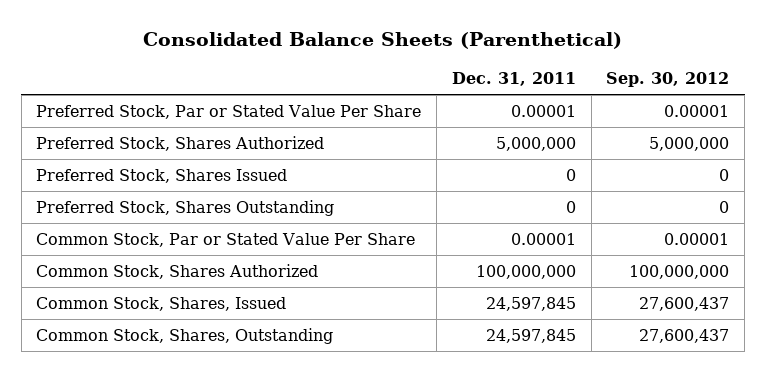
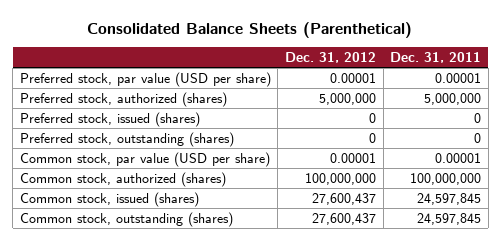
[606,71,730,87] Sep. 30, 2012 -> none
none -> [284,52,376,64] Dec. 31, 2012
[36,104,422,119] Preferred Stock, Par or Stated Value Per Share -> [19,71,271,87] Preferred stock, par value (USD per share)
[36,135,325,151] Preferred Stock, Shares Authorized -> [19,91,227,107] Preferred stock, authorized (shares)
[36,168,288,183] Preferred Stock, Shares Issued -> [19,111,200,127] Preferred stock, issued (shares)
[36,199,335,216] Preferred Stock, Shares Outstanding -> [19,131,234,147] Preferred stock, outstanding (shares)
[36,232,416,247] Common Stock, Par or Stated Value Per Share -> [19,151,270,167] Common stock, par value (USD per share)
[36,263,319,279] Common Stock, Shares Authorized -> [19,171,226,187] Common stock, authorized (shares)
[36,296,287,311] Common Stock, Shares, Issued -> [19,191,199,207] Common stock, issued (shares)
[36,327,334,344] Common Stock, Shares, Outstanding -> [19,211,233,227] Common stock, outstanding (shares)

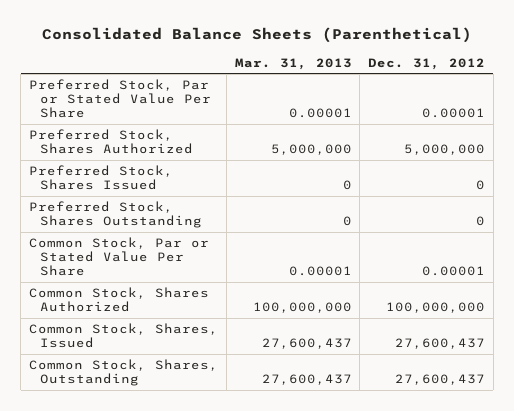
[390,52,482,64] Dec. 31, 2011 -> none
none -> [234,57,352,70] Mar. 31, 2013
[19,71,271,87] Preferred stock, par value (USD per share) -> [28,79,212,119] Preferred Stock, Par or Stated Value Per Share
[19,91,227,107] Preferred stock, authorized (shares) -> [28,129,194,155] Preferred Stock, Shares Authorized
[19,111,200,127] Preferred stock, issued (shares) -> [28,165,173,191] Preferred Stock, Shares Issued
[19,131,234,147] Preferred stock, outstanding (shares) -> [28,201,203,229] Preferred Stock, Shares Outstanding
[19,151,270,167] Common stock, par value (USD per share) -> [28,237,209,277] Common Stock, Par or Stated Value Per Share
[19,171,226,187] Common stock, authorized (shares) -> [28,287,209,313] Common Stock, Shares Authorized
[19,191,199,207] Common stock, issued (shares) -> [28,323,218,349] Common Stock, Shares, Issued
[19,211,233,227] Common stock, outstanding (shares) -> [28,359,218,387] Common Stock, Shares, Outstanding

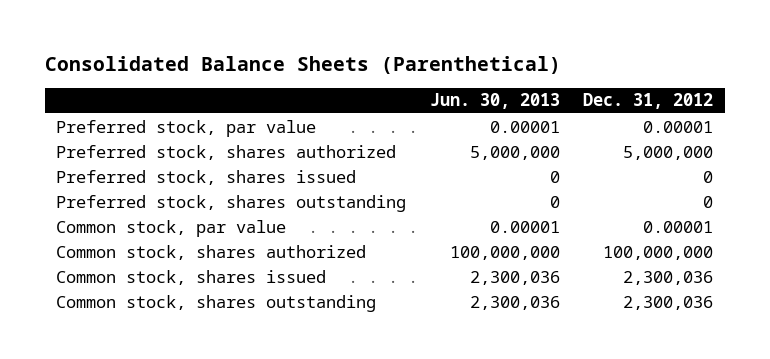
[234,57,352,70] Mar. 31, 2013 -> none
none -> [429,93,560,110] Jun. 30, 2013
[28,79,212,119] Preferred Stock, Par or Stated Value Per Share -> [56,119,317,137] Preferred stock, par value
[28,129,194,155] Preferred Stock, Shares Authorized -> [56,144,397,160] Preferred stock, shares authorized
[28,165,173,191] Preferred Stock, Shares Issued -> [56,169,357,185] Preferred stock, shares issued
[28,201,203,229] Preferred Stock, Shares Outstanding -> [56,194,407,212] Preferred stock, shares outstanding
[28,237,209,277] Common Stock, Par or Stated Value Per Share -> [56,219,287,237] Common stock, par value
[28,287,209,313] Common Stock, Shares Authorized -> [56,244,367,260] Common stock, shares authorized
[28,323,218,349] Common Stock, Shares, Issued -> [56,269,327,285] Common stock, shares issued
[395,338,486,350] 27,600,437 -> [623,270,714,285] 2,300,036
[28,359,218,387] Common Stock, Shares, Outstanding -> [56,294,377,312] Common stock, shares outstanding
[395,374,486,386] 27,600,437 -> [623,295,714,310] 2,300,036

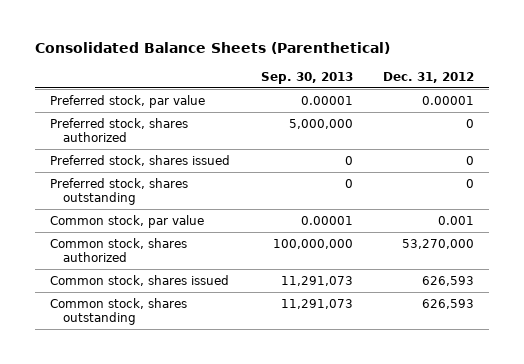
[429,93,560,110] Jun. 30, 2013 -> none
none -> [260,71,353,84] Sep. 30, 2013
[623,145,714,160] 5,000,000 -> [466,118,475,128] 0
[643,220,714,233] 0.00001 -> [438,215,475,225] 0.001
[603,245,714,260] 100,000,000 -> [402,238,475,249] 53,270,000
[623,270,714,285] 2,300,036 -> [422,275,475,286] 626,593
[623,295,714,310] 2,300,036 -> [422,298,475,309] 626,593

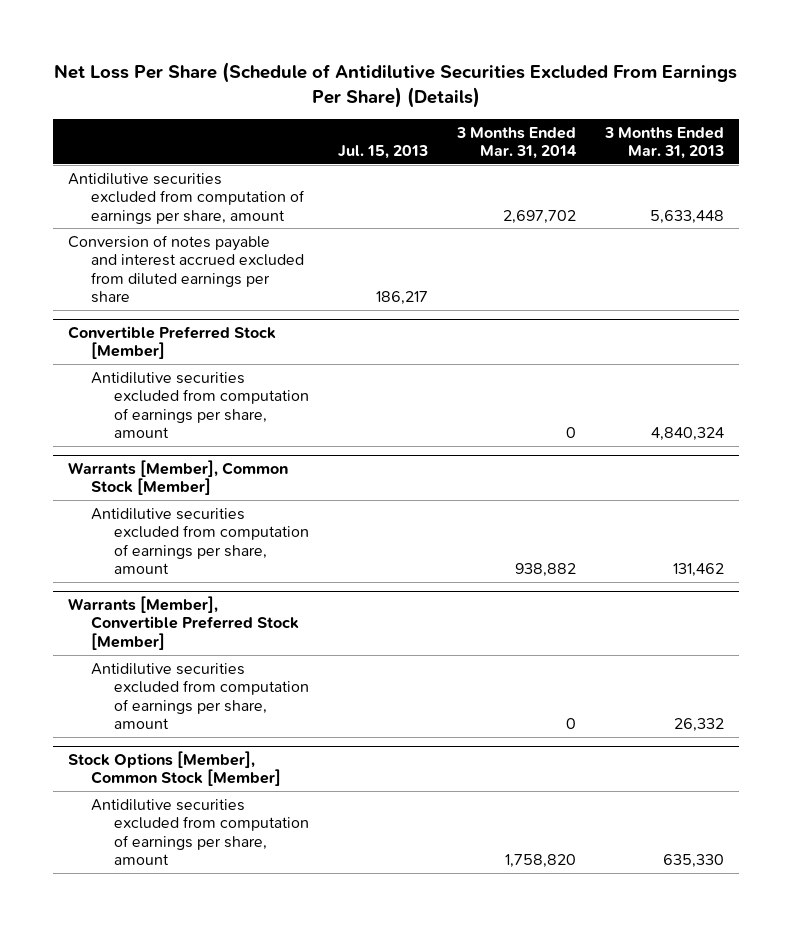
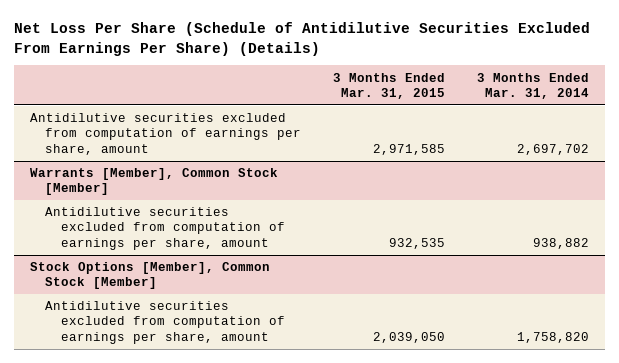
[337,144,428,159] Jul. 15, 2013 -> none
[604,126,725,159] 3 Months Ended Mar. 31, 2013 -> none
none -> [333,72,446,99] 3 Months Ended Mar. 31, 2015
[67,234,304,304] Conversion of notes payable and interest accrued excluded from diluted earnings per share -> none
[67,325,276,360] Convertible Preferred Stock [Member] -> none
[90,371,309,439] Antidilutive securities excluded from computation of earnings per share, amount -> none
[67,595,299,650] Warrants [Member], Convertible Preferred Stock [Member] -> none
[90,662,309,730] Antidilutive securities excluded from computation of earnings per share, amount -> none

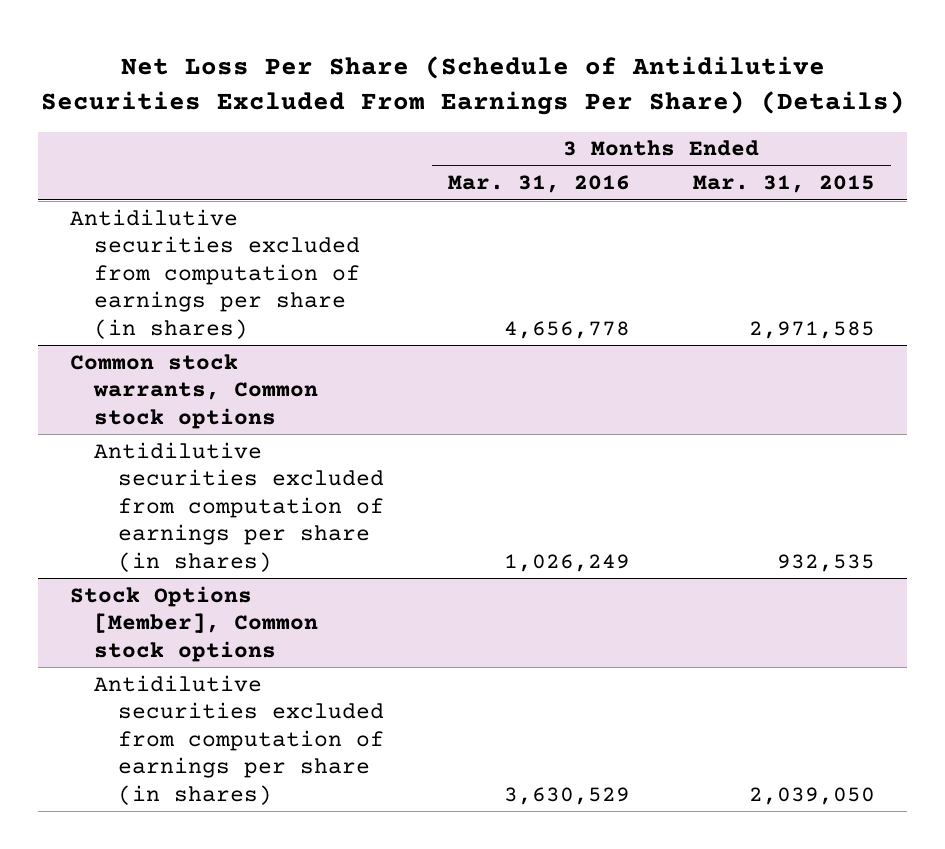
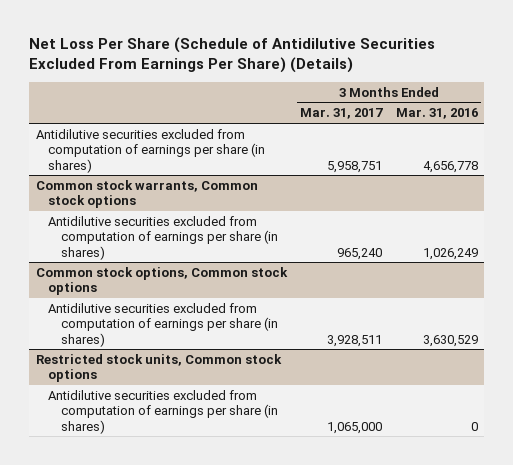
[692,175,875,194] Mar. 31, 2015 -> none
none -> [300,108,384,120] Mar. 31, 2017
[70,585,319,662] Stock Options [Member], Common stock options -> [35,266,288,296] Common stock options, Common stock options
none -> [35,353,282,383] Restricted stock units, Common stock options
none -> [48,389,278,434] Antidilutive securities excluded from computation of earnings per share (in shares)

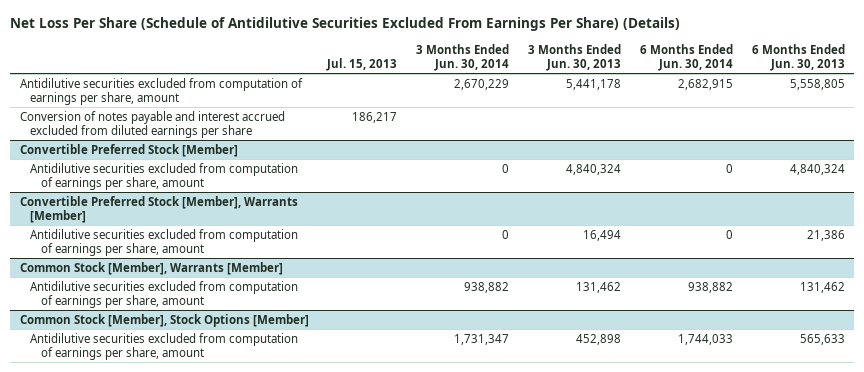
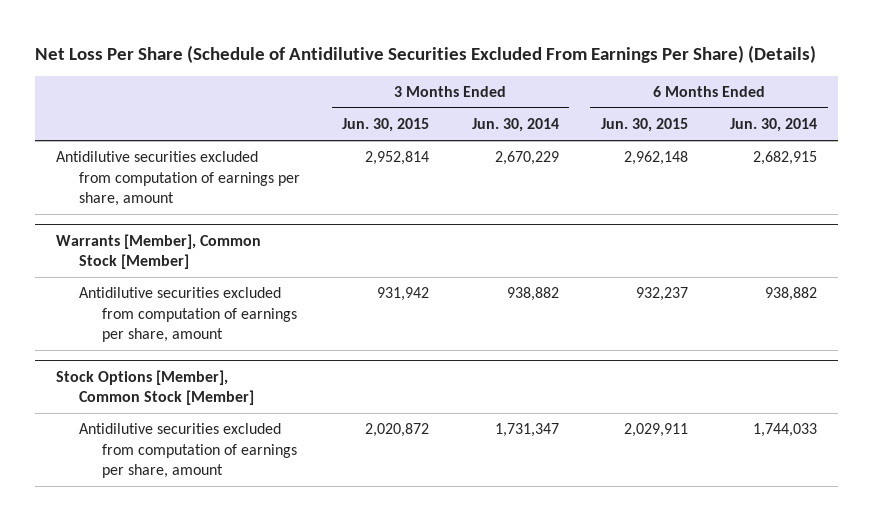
[326,57,398,71] Jul. 15, 2013 -> none
[528,43,622,71] 3 Months Ended Jun. 30, 2013 -> none
[751,43,845,71] 6 Months Ended Jun. 30, 2013 -> none
none -> [342,118,430,133] Jun. 30, 2015
none -> [600,118,688,133] Jun. 30, 2015
[19,110,285,138] Conversion of notes payable and interest accrued excluded from diluted earnings per share -> none
[19,143,238,157] Convertible Preferred Stock [Member] -> none
[30,162,299,190] Antidilutive securities excluded from computation of earnings per share, amount -> none
[19,195,298,223] Convertible Preferred Stock [Member], Warrants [Member] -> none
[30,228,299,256] Antidilutive securities excluded from computation of earnings per share, amount -> none
[19,261,283,275] Common Stock [Member], Warrants [Member] -> [55,233,261,269] Warrants [Member], Common Stock [Member]
[19,313,309,327] Common Stock [Member], Stock Options [Member] -> [55,369,255,405] Stock Options [Member], Common Stock [Member]

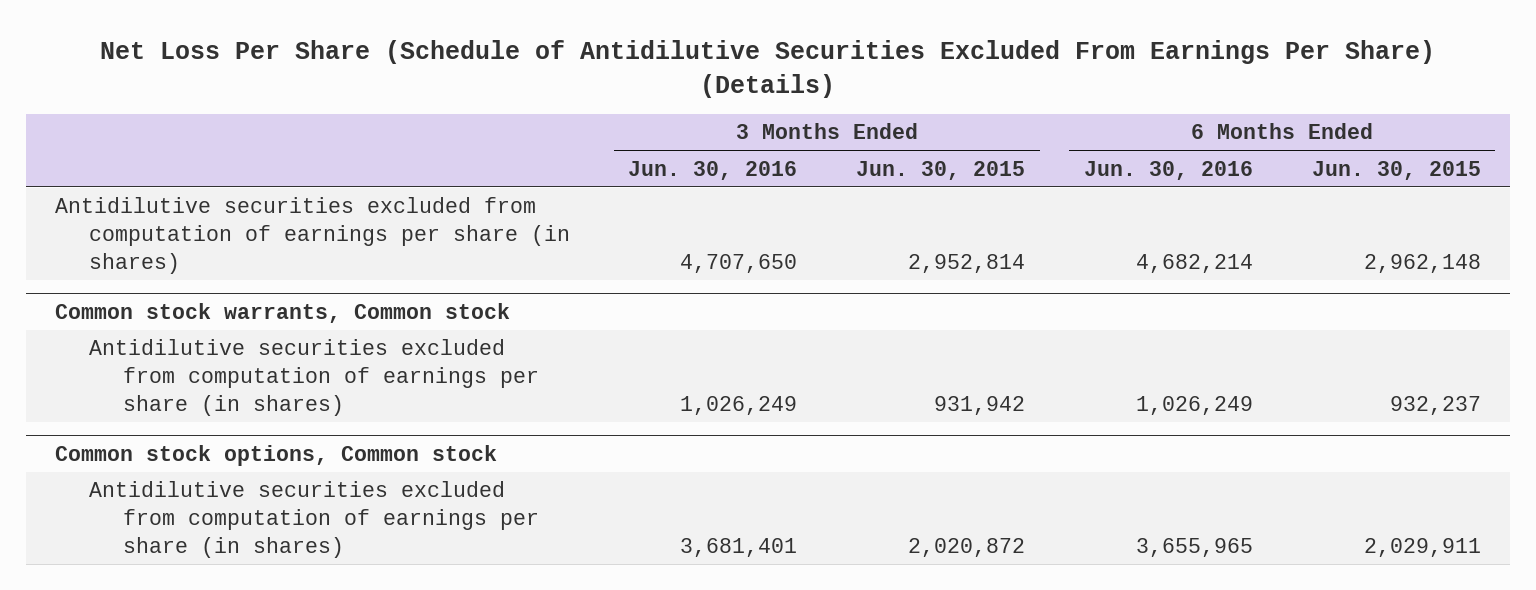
[471,118,559,133] Jun. 30, 2014 -> none
[729,118,817,133] Jun. 30, 2014 -> none
none -> [628,160,798,180] Jun. 30, 2016
none -> [1083,160,1253,180] Jun. 30, 2016
[55,151,301,207] Antidilutive securities excluded from computation of earnings per share, amount -> [54,197,570,275] Antidilutive securities excluded from computation of earnings per share (in shares)
[55,233,261,269] Warrants [Member], Common Stock [Member] -> [54,303,510,324] Common stock warrants, Common stock
[79,287,298,343] Antidilutive securities excluded from computation of earnings per share, amount -> [88,339,539,417] Antidilutive securities excluded from computation of earnings per share (in shares)
[55,369,255,405] Stock Options [Member], Common Stock [Member] -> [54,445,497,467] Common stock options, Common stock
[79,423,298,479] Antidilutive securities excluded from computation of earnings per share, amount -> [88,481,539,559] Antidilutive securities excluded from computation of earnings per share (in shares)

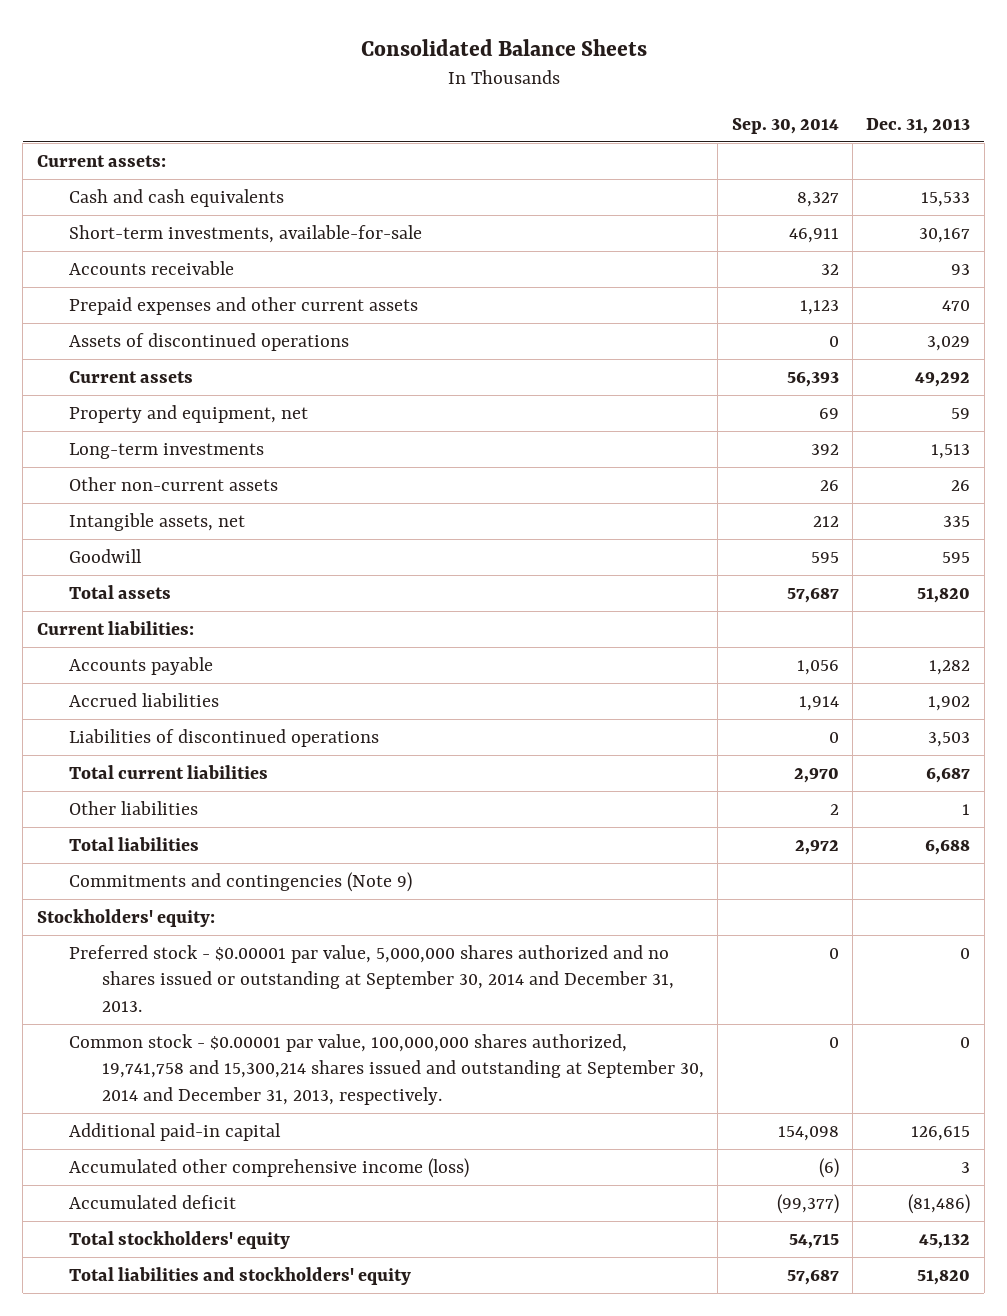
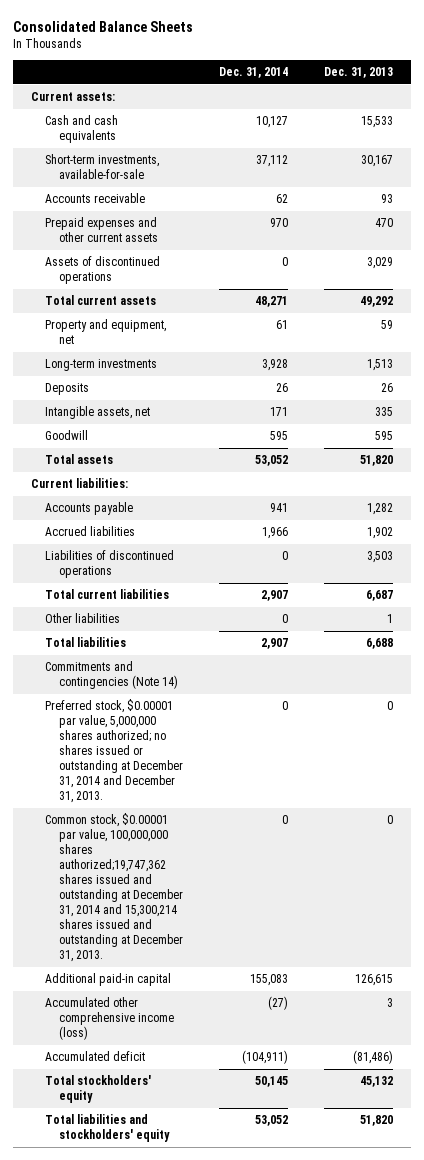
[731,117,839,134] Sep. 30, 2014 -> none
none -> [218,67,288,79] Dec. 31, 2014
[69,371,194,384] Current assets -> [45,295,157,306] Total current assets
[69,477,279,492] Other non-current assets -> none
none -> [45,383,90,396] Deposits
[36,909,215,928] Stockholders' equity: -> none
[69,872,413,893] Commitments and contingencies (Note 9) -> [45,661,178,690] Commitments and contingencies (Note 14)
[69,945,674,1012] Preferred stock - $0.00001 par value, 5,000,000 shares authorized and no shares issued or outstanding at September 30, 2014 and December 31, 2013. -> [45,699,183,804] Preferred stock, $0.00001 par value, 5,000,000 shares authorized; no shares issued or outstanding at December 31, 2014 and December 31, 2013.
[69,1034,704,1105] Common stock - $0.00001 par value, 100,000,000 shares authorized, 19,741,758 and 15,300,214 shares issued and outstanding at September 30, 2014 and December 31, 2013, respectively. -> [45,813,183,963] Common stock, $0.00001 par value, 100,000,000 shares authorized;19,747,362 shares issued and outstanding at December 31, 2014 and 15,300,214 shares issued and outstanding at December 31, 2013.

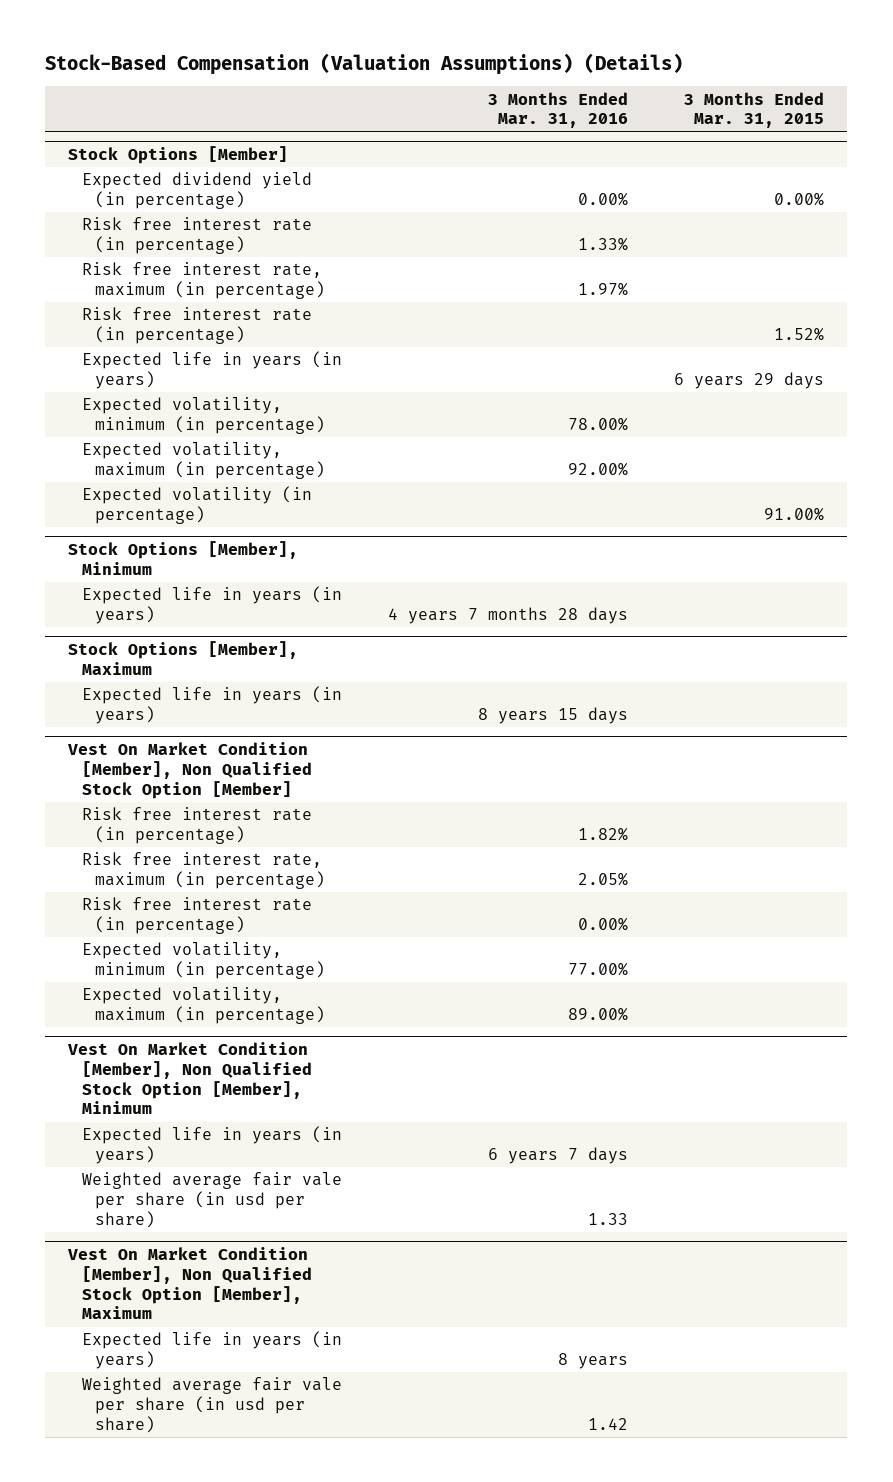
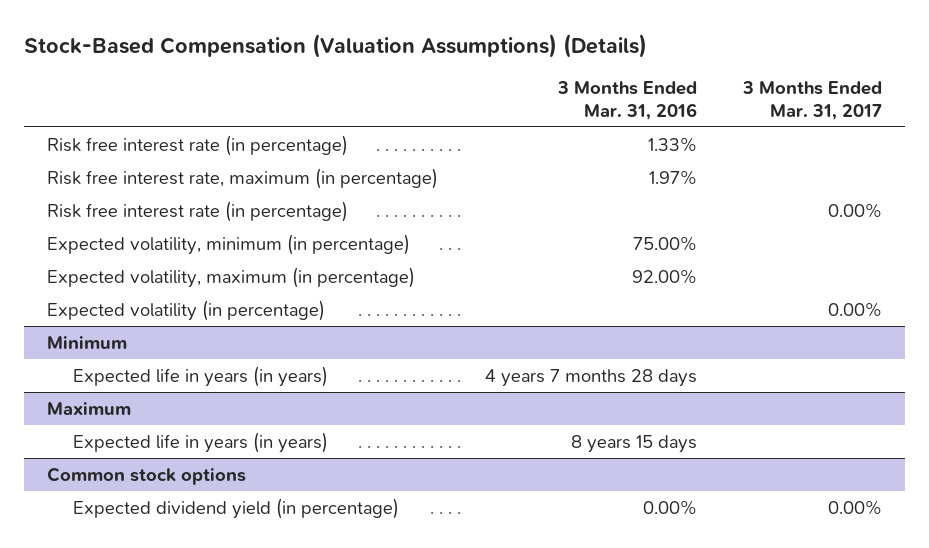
[684,91,825,129] 3 Months Ended Mar. 31, 2015 -> none
none -> [741,81,882,120] 3 Months Ended Mar. 31, 2017
[68,146,289,165] Stock Options [Member] -> none
[81,172,312,210] Expected dividend yield (in percentage) -> none
[81,351,342,390] Expected life in years (in years) -> none
[568,417,629,432] 78.00% -> [632,235,697,251] 75.00%
[68,541,299,575] Stock Options [Member], Minimum -> none
none -> [47,335,128,349] Minimum
[68,641,299,675] Stock Options [Member], Maximum -> none
none -> [47,401,132,415] Maximum
[67,742,312,799] Vest On Market Condition [Member], Non Qualified Stock Option [Member] -> none
[81,807,312,845] Risk free interest rate (in percentage) -> none
[81,852,326,890] Risk free interest rate, maximum (in percentage) -> none
[81,897,312,935] Risk free interest rate (in percentage) -> none
[81,942,326,980] Expected volatility, minimum (in percentage) -> none
[81,987,326,1025] Expected volatility, maximum (in percentage) -> none
[67,1042,312,1115] Vest On Market Condition [Member], Non Qualified Stock Option [Member], Minimum -> none
[81,1126,342,1165] Expected life in years (in years) -> none
[81,1172,342,1228] Weighted average fair vale per share (in usd per share) -> none
[67,1247,312,1320] Vest On Market Condition [Member], Non Qualified Stock Option [Member], Maximum -> none
[81,1331,342,1370] Expected life in years (in years) -> none
[81,1377,342,1433] Weighted average fair vale per share (in usd per share) -> none
none -> [47,466,247,485] Common stock options
none -> [73,497,400,519] Expected dividend yield (in percentage)

